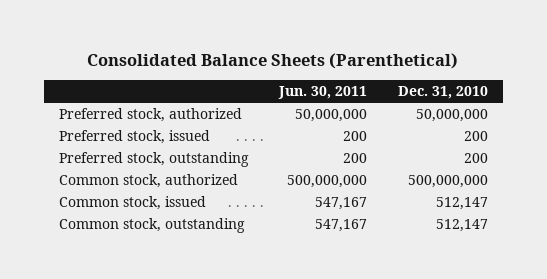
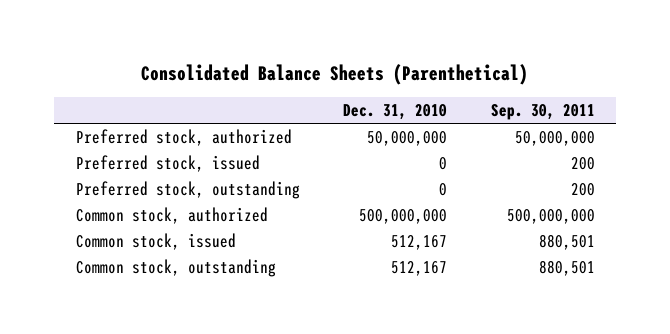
[278,86,368,100] Jun. 30, 2011 -> none
none -> [490,104,595,121] Sep. 30, 2011
[463,131,488,142] 200 -> [439,156,448,170] 0
[463,153,488,164] 200 -> [439,182,448,196] 0
[435,197,488,211] 512,147 -> [391,234,448,250] 512,167
[435,219,488,233] 512,147 -> [391,260,448,276] 512,167

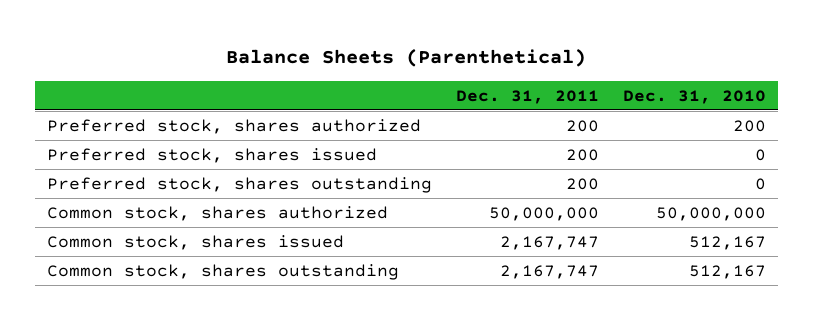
[141,64,529,86] Consolidated Balance Sheets (Parenthetical) -> [226,48,587,67] Balance Sheets (Parenthetical)
[490,104,595,121] Sep. 30, 2011 -> none
none -> [455,89,599,104] Dec. 31, 2011
[75,128,292,146] Preferred stock, authorized -> [46,118,421,134] Preferred stock, shares authorized
[367,130,448,146] 50,000,000 -> [732,119,766,132] 200
[75,154,260,172] Preferred stock, issued -> [46,147,377,163] Preferred stock, shares issued
[75,180,300,199] Preferred stock, outstanding -> [46,176,432,193] Preferred stock, shares outstanding
[75,206,268,224] Common stock, authorized -> [46,205,388,221] Common stock, shares authorized
[359,208,448,224] 500,000,000 -> [655,206,766,221] 50,000,000
[75,232,236,250] Common stock, issued -> [46,234,344,250] Common stock, shares issued
[75,258,276,277] Common stock, outstanding -> [46,263,399,280] Common stock, shares outstanding

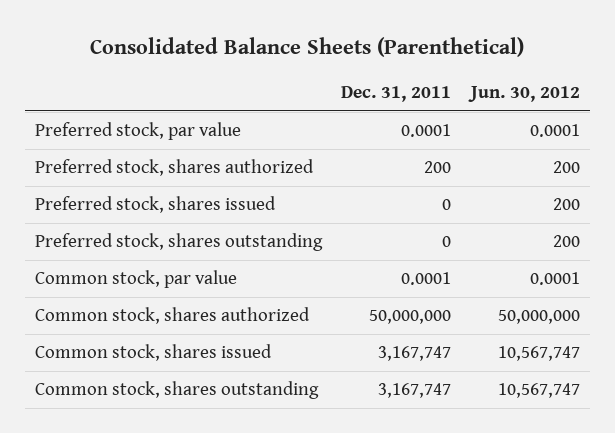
[226,48,587,67] Balance Sheets (Parenthetical) -> [90,37,525,58] Consolidated Balance Sheets (Parenthetical)
[622,89,766,104] Dec. 31, 2010 -> none
none -> [468,85,581,102] Jun. 30, 2012
none -> [34,122,241,141] Preferred stock, par value
[565,148,599,161] 200 -> [442,199,452,211] 0
[565,177,599,190] 200 -> [442,236,452,248] 0
none -> [34,270,237,289] Common stock, par value
[499,235,599,250] 2,167,747 -> [378,346,452,362] 3,167,747
[499,264,599,279] 2,167,747 -> [378,383,452,399] 3,167,747

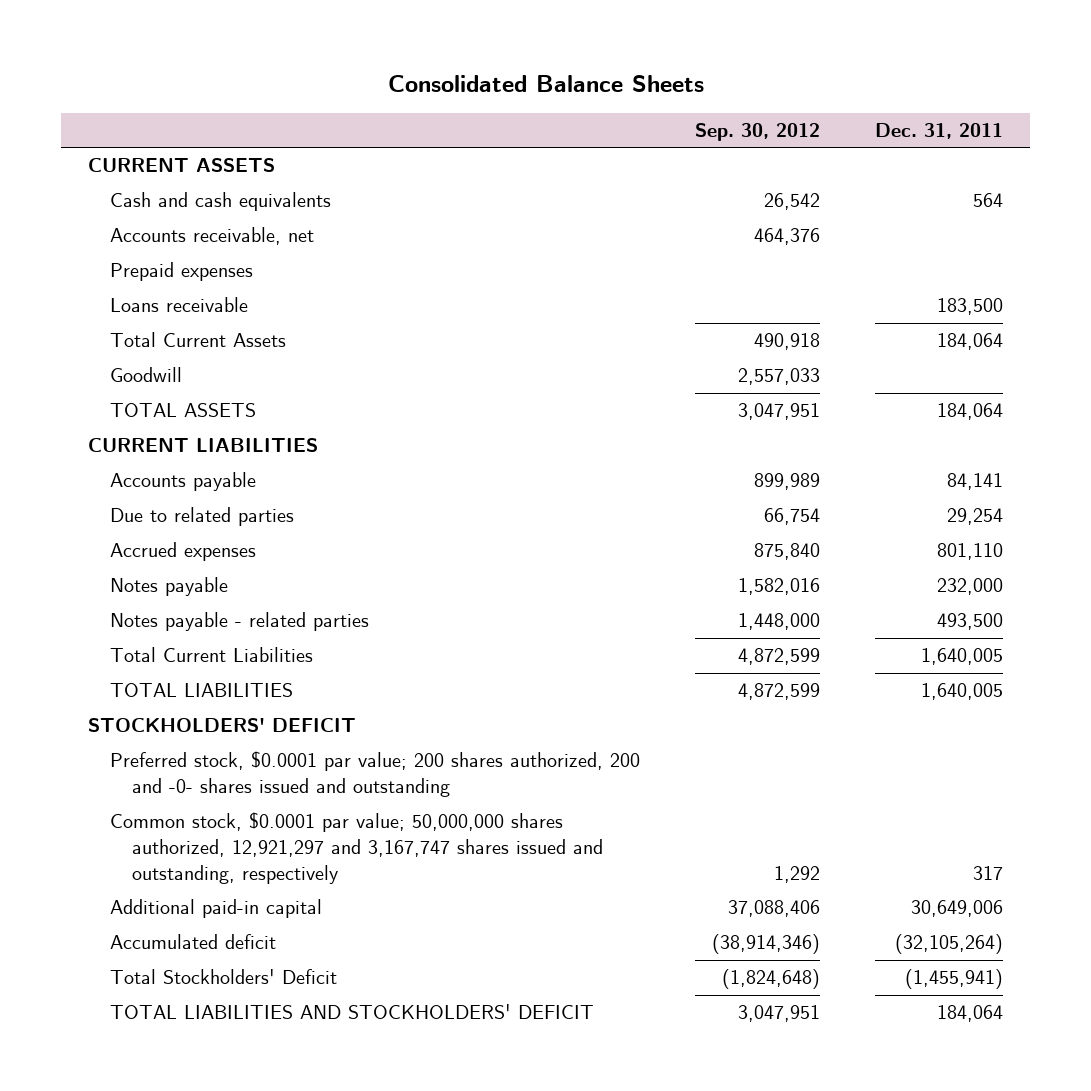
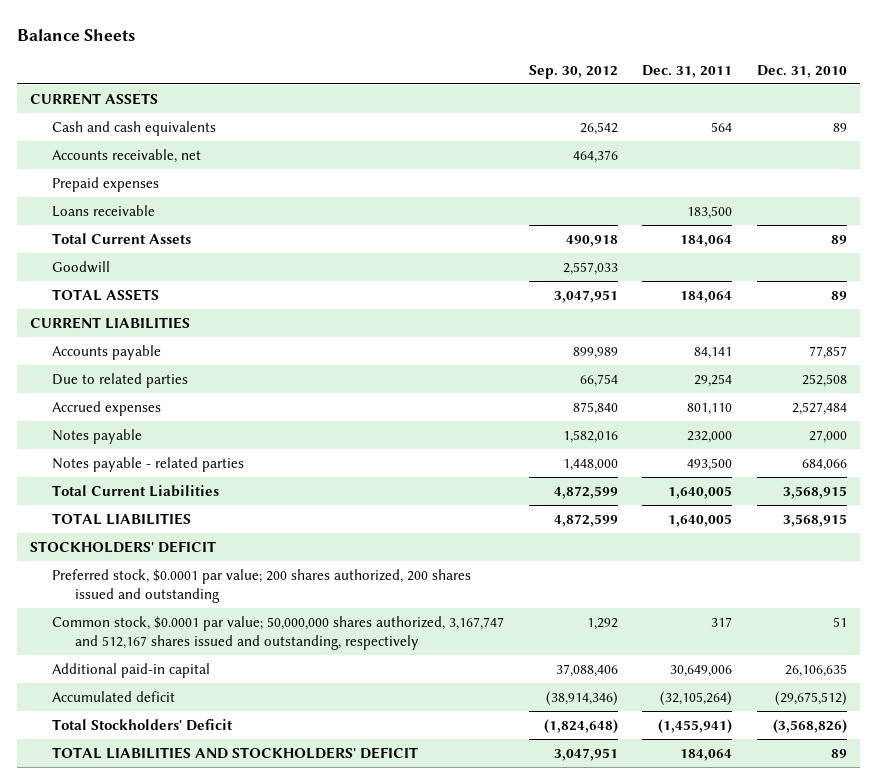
[387,75,704,93] Consolidated Balance Sheets -> [17,28,136,41] Balance Sheets
none -> [757,64,848,78] Dec. 31, 2010
[110,751,641,798] Preferred stock, $0.0001 par value; 200 shares authorized, 200 and -0- shares issued and outstanding -> [52,568,472,603] Preferred stock, $0.0001 par value; 200 shares authorized, 200 shares issued and outstanding
[110,812,603,885] Common stock, $0.0001 par value; 50,000,000 shares authorized, 12,921,297 and 3,167,747 shares issued and outstanding, respectively -> [52,615,505,650] Common stock, $0.0001 par value; 50,000,000 shares authorized, 3,167,747 and 512,167 shares issued and outstanding, respectively

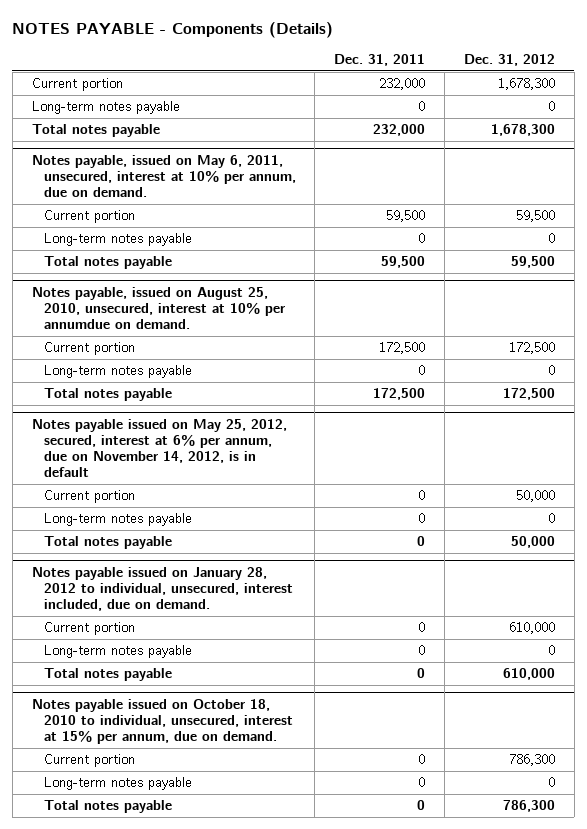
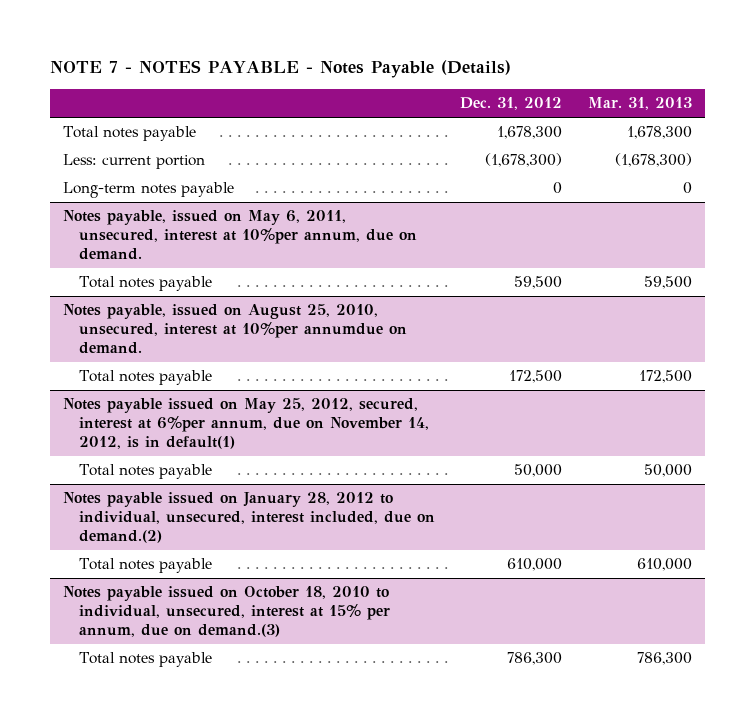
[12,21,334,38] NOTES PAYABLE - Components (Details) -> [49,60,511,79] NOTE 7 - NOTES PAYABLE - Notes Payable (Details)
[334,53,426,66] Dec. 31, 2011 -> none
none -> [588,97,693,111] Mar. 31, 2013
[31,78,123,92] Current portion -> none
[31,101,180,115] Long-term notes payable -> none
[31,155,296,198] Notes payable, issued on May 6, 2011, unsecured, interest at 10% per annum, due on demand. -> none
[43,210,135,224] Current portion -> [62,154,205,170] Less: current portion
[515,210,555,223] 59,500 -> [485,153,563,168] (1,678,300)
none -> [62,210,417,261] Notes payable, issued on May 6, 2011, unsecured, interest at 10%per annum, due on demand.
[43,342,135,356] Current portion -> none
[43,365,192,379] Long-term notes payable -> none
[31,287,285,330] Notes payable, issued on August 25, 2010, unsecured, interest at 10% per annumdue on demand. -> [62,304,407,355] Notes payable, issued on August 25, 2010, unsecured, interest at 10%per annumdue on demand.
[43,490,135,504] Current portion -> none
[43,513,192,527] Long-term notes payable -> none
[31,419,287,478] Notes payable issued on May 25, 2012, secured, interest at 6% per annum, due on November 14, 2012, is in default -> [62,398,429,450] Notes payable issued on May 25, 2012, secured, interest at 6%per annum, due on November 14, 2012, is in default(1)
[43,622,135,636] Current portion -> none
[43,645,192,659] Long-term notes payable -> none
[31,567,293,612] Notes payable issued on January 28, 2012 to individual, unsecured, interest included, due on demand. -> [62,492,435,544] Notes payable issued on January 28, 2012 to individual, unsecured, interest included, due on demand.(2)
[43,754,135,768] Current portion -> none
[43,777,192,791] Long-term notes payable -> none
[31,699,293,745] Notes payable issued on October 18, 2010 to individual, unsecured, interest at 15% per annum, due on demand. -> [62,586,390,638] Notes payable issued on October 18, 2010 to individual, unsecured, interest at 15% per annum, due on demand.(3)

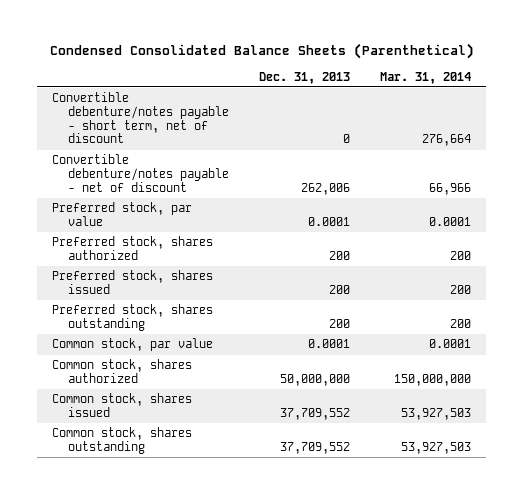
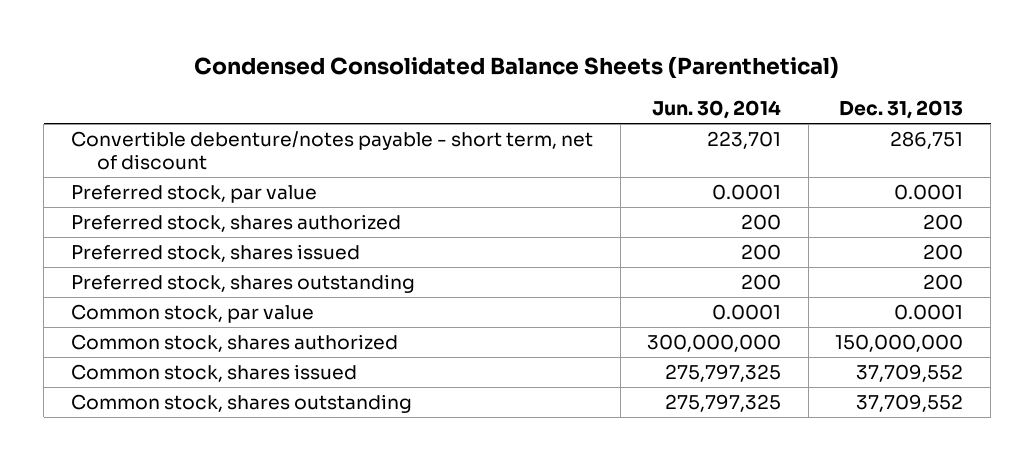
[380,71,472,84] Mar. 31, 2014 -> none
none -> [652,99,782,119] Jun. 30, 2014
[51,154,229,192] Convertible debenture/notes payable - net of discount -> none
[343,134,351,144] 0 -> [890,131,964,150] 286,751
[280,374,351,387] 50,000,000 -> [835,334,964,353] 150,000,000

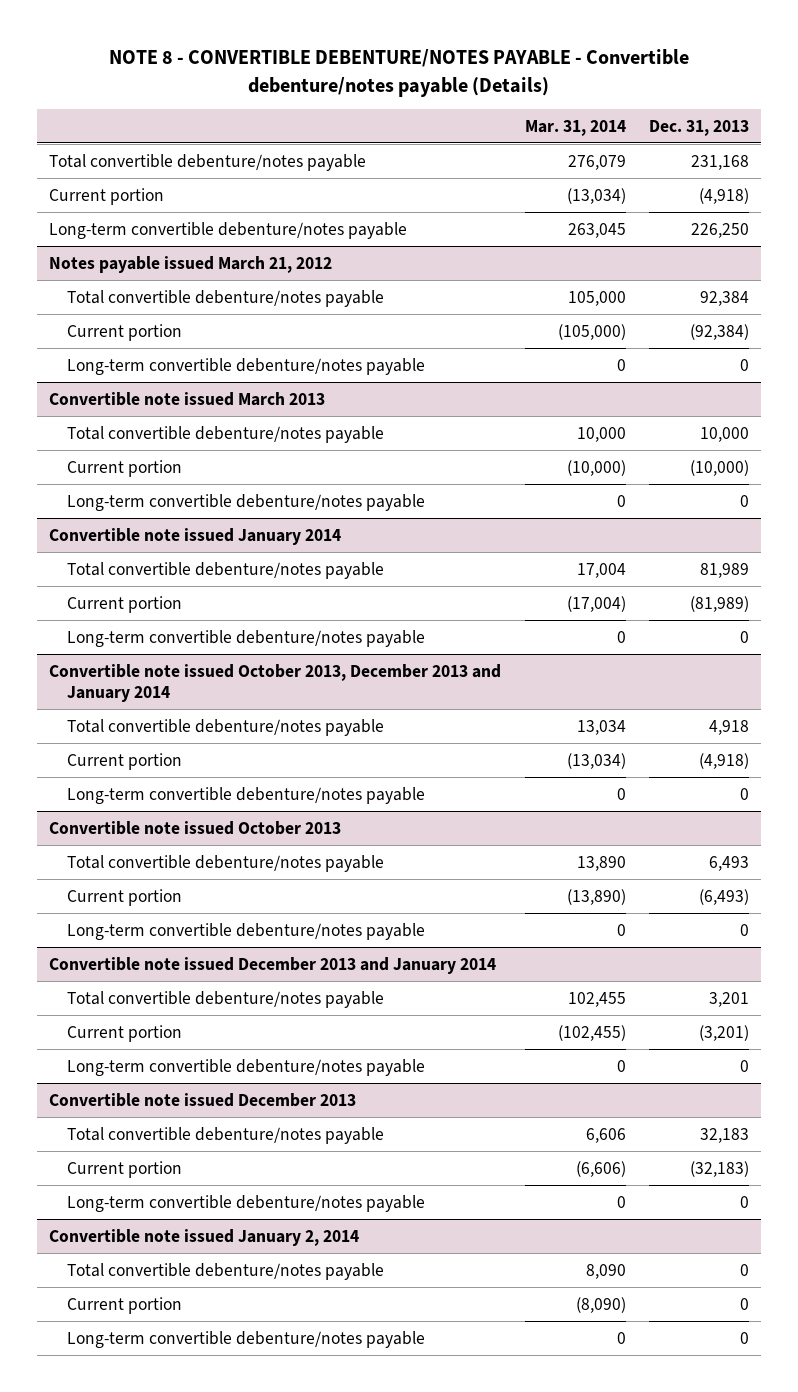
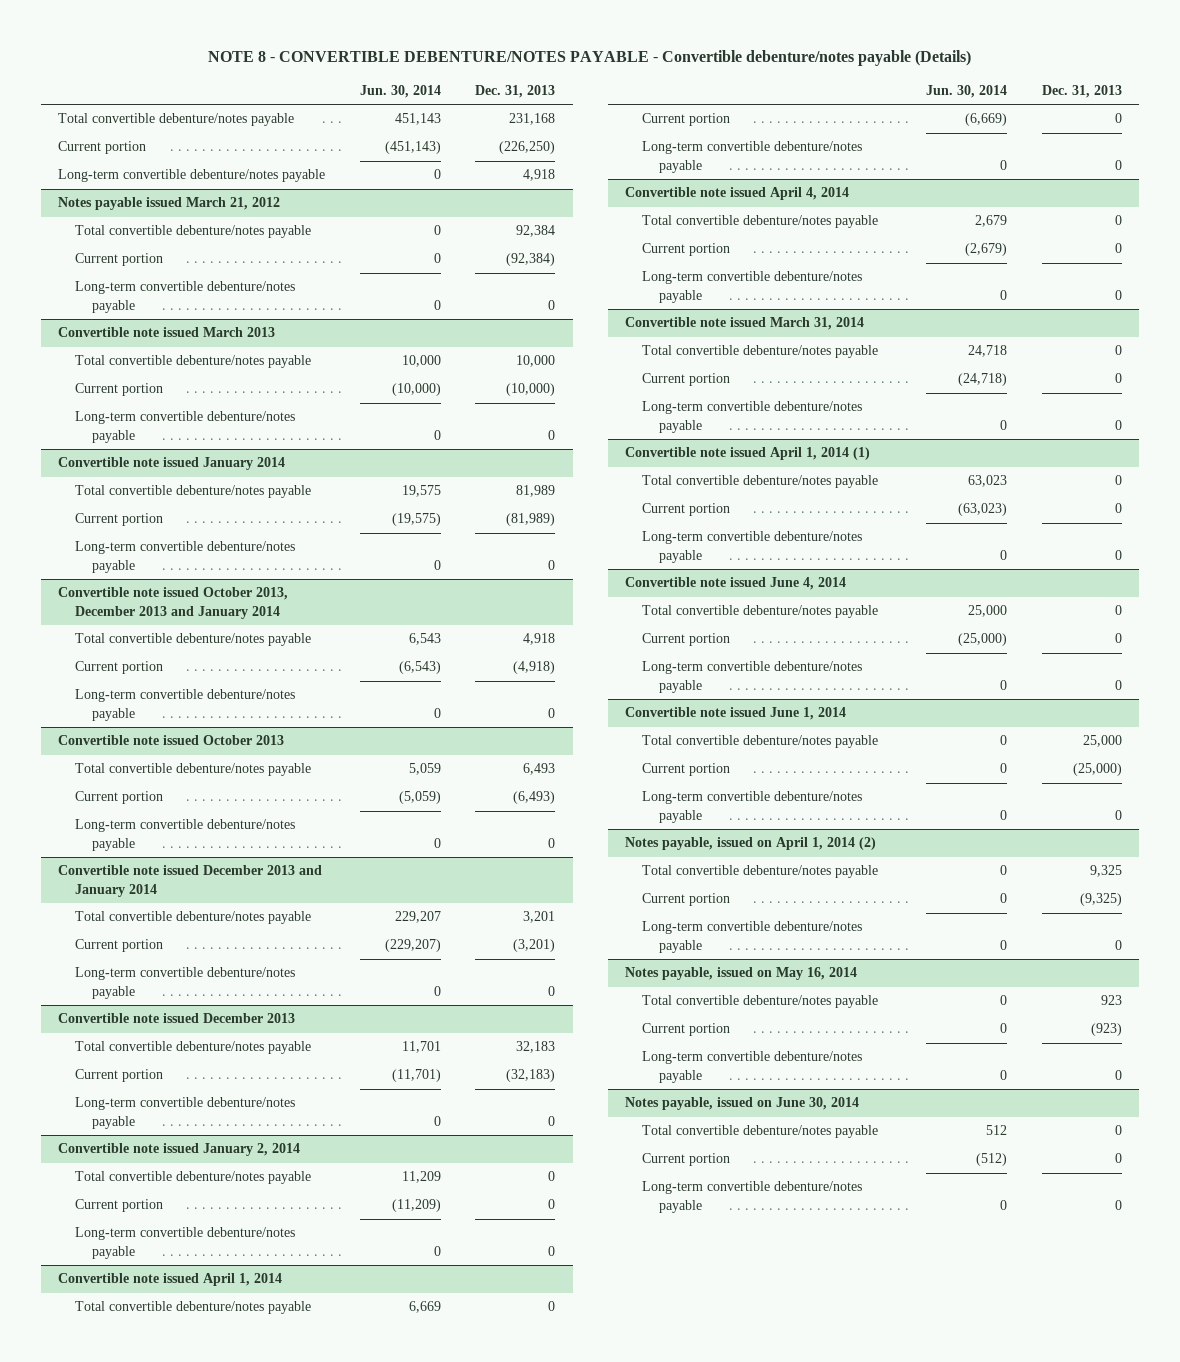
[524,119,626,136] Mar. 31, 2014 -> none
none -> [359,84,441,98] Jun. 30, 2014
[699,187,750,204] (4,918) -> [499,141,556,155] (226,250)
[691,222,750,238] 226,250 -> [523,169,556,182] 4,918
none -> [58,1273,283,1287] Convertible note issued April 1, 2014
none -> [75,1301,312,1315] Total convertible debenture/notes payable
none -> [641,113,730,127] Current portion
none -> [641,141,862,173] Long-term convertible debenture/notes payable
none -> [624,187,849,201] Convertible note issued April 4, 2014
none -> [641,215,878,229] Total convertible debenture/notes payable
none -> [641,243,730,257] Current portion
none -> [641,271,862,303] Long-term convertible debenture/notes payable
none -> [624,317,864,331] Convertible note issued March 31, 2014
none -> [641,345,878,359] Total convertible debenture/notes payable
none -> [641,373,730,387] Current portion
none -> [641,401,862,433] Long-term convertible debenture/notes payable
none -> [624,447,870,461] Convertible note issued April 1, 2014 (1)
none -> [641,475,878,489] Total convertible debenture/notes payable
none -> [641,503,730,517] Current portion
none -> [641,531,862,563] Long-term convertible debenture/notes payable
none -> [624,577,846,591] Convertible note issued June 4, 2014
none -> [641,605,878,619] Total convertible debenture/notes payable
none -> [641,633,730,647] Current portion
none -> [641,661,862,693] Long-term convertible debenture/notes payable
none -> [624,707,846,721] Convertible note issued June 1, 2014
none -> [641,735,878,749] Total convertible debenture/notes payable
none -> [641,763,730,777] Current portion
none -> [641,791,862,823] Long-term convertible debenture/notes payable
none -> [624,837,876,851] Notes payable, issued on April 1, 2014 (2)
none -> [641,865,878,879] Total convertible debenture/notes payable
none -> [641,893,730,907] Current portion
none -> [641,921,862,953] Long-term convertible debenture/notes payable
none -> [624,967,857,981] Notes payable, issued on May 16, 2014
none -> [641,995,878,1009] Total convertible debenture/notes payable
none -> [641,1023,730,1037] Current portion
none -> [641,1051,862,1083] Long-term convertible debenture/notes payable
none -> [624,1097,859,1111] Notes payable, issued on June 30, 2014
none -> [641,1125,878,1139] Total convertible debenture/notes payable
none -> [641,1153,730,1167] Current portion
none -> [641,1181,862,1213] Long-term convertible debenture/notes payable

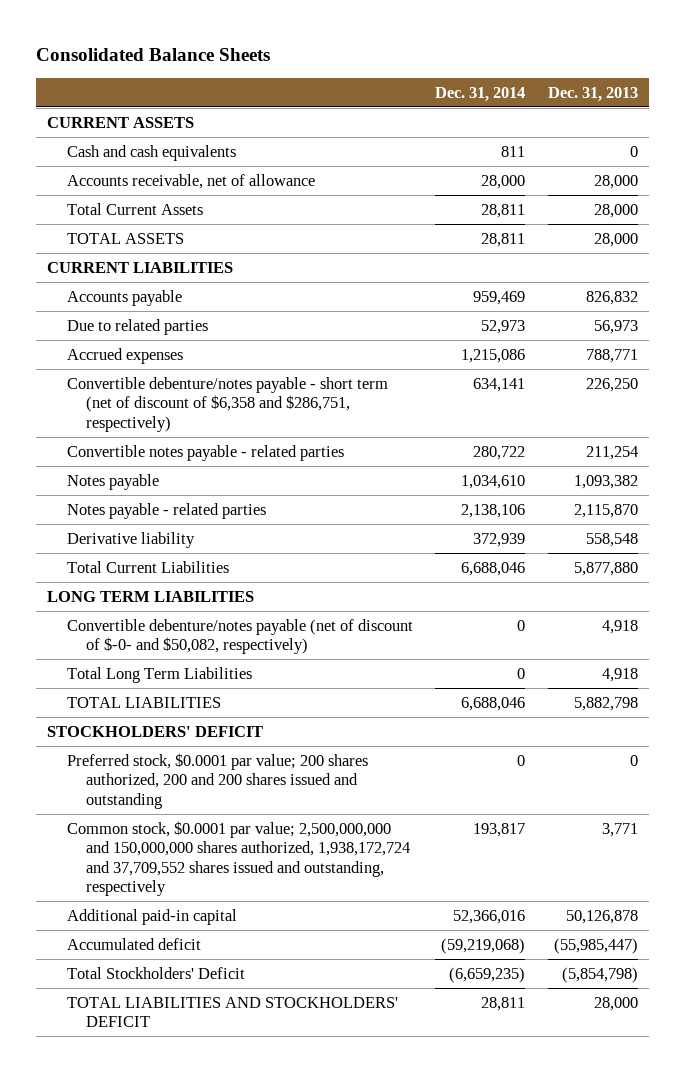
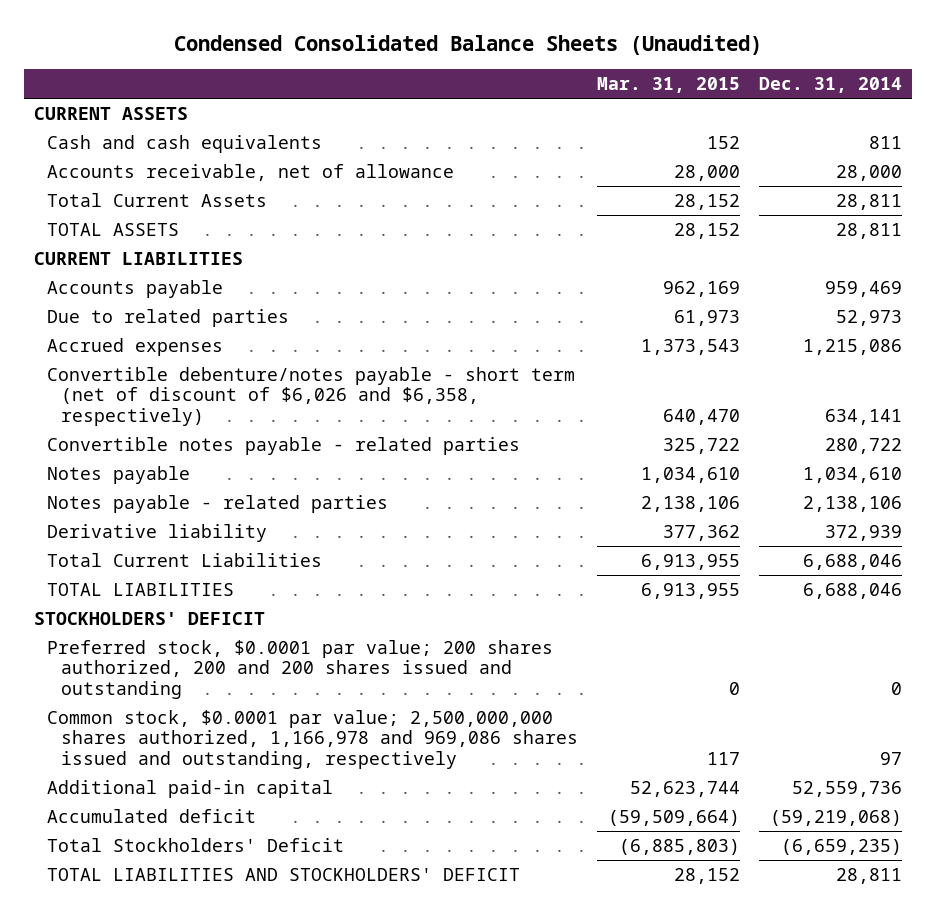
[35,48,270,62] Consolidated Balance Sheets -> [173,35,762,56] Condensed Consolidated Balance Sheets (Unaudited)
[547,86,638,102] Dec. 31, 2013 -> none
none -> [596,77,740,94] Mar. 31, 2015
[66,376,388,432] Convertible debenture/notes payable - short term (net of discount of $6,358 and $286,751, respectively) -> [47,366,576,427] Convertible debenture/notes payable - short term (net of discount of $6,026 and $6,358, respectively)
[47,590,255,602] LONG TERM LIABILITIES -> none
[66,618,413,655] Convertible debenture/notes payable (net of discount of $-0- and $50,082, respectively) -> none
[66,666,252,683] Total Long Term Liabilities -> none
[66,820,411,897] Common stock, $0.0001 par value; 2,500,000,000 and 150,000,000 shares authorized, 1,938,172,724 and 37,709,552 shares issued and outstanding, respectively -> [47,709,578,770] Common stock, $0.0001 par value; 2,500,000,000 shares authorized, 1,166,978 and 969,086 shares issued and outstanding, respectively
[473,822,526,837] 193,817 -> [880,752,903,766] 97
[453,909,526,924] 52,366,016 -> [792,780,903,797] 52,559,736

